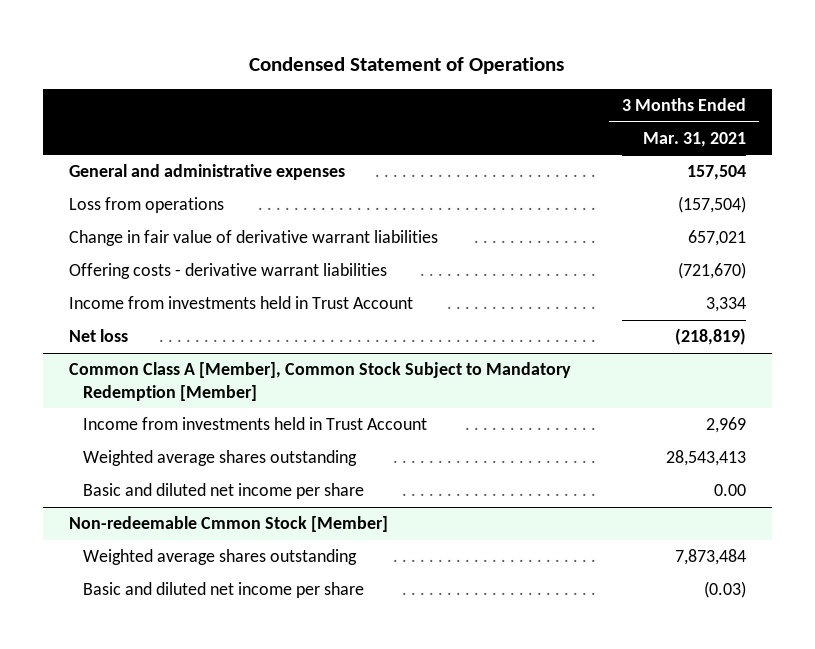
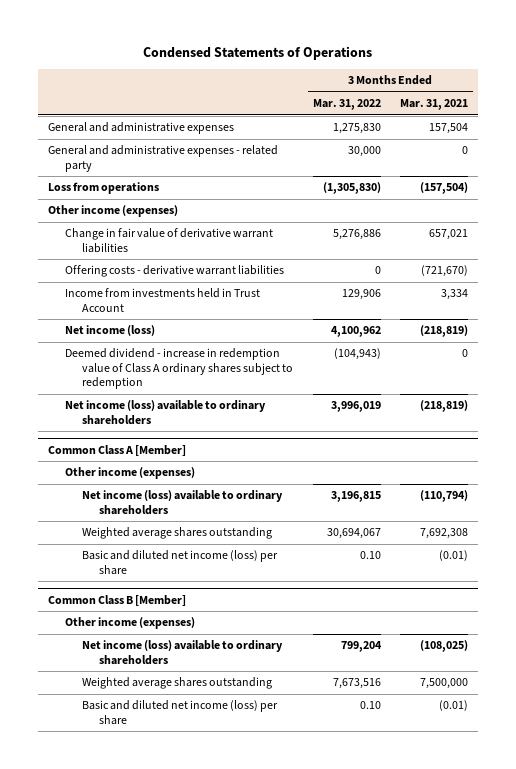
[249,56,565,74] Condensed Statement of Operations -> [143,45,373,60] Condensed Statements of Operations
none -> [312,99,381,111] Mar. 31, 2022
none -> [47,145,278,172] General and administrative expenses - related party
none -> [47,205,178,218] Other income (expenses)
[68,362,571,401] Common Class A [Member], Common Stock Subject to Mandatory Redemption [Member] -> none
[83,417,428,431] Income from investments held in Trust Account -> none
[68,516,388,533] Non-redeemable Cmmon Stock [Member] -> none
[68,329,128,343] Net loss -> [64,325,155,337] Net income (loss)
none -> [64,348,294,390] Deemed dividend - increase in redemption value of Class A ordinary shares subject to redemption
none -> [64,400,266,425] Net income (loss) available to ordinary shareholders
none -> [47,444,186,456] Common Class A [Member]
none -> [64,467,195,480] Other income (expenses)
none -> [82,490,284,515] Net income (loss) available to ordinary shareholders
[666,450,747,467] 28,543,413 -> [420,528,469,540] 7,692,308
[83,483,365,500] Basic and diluted net income per share -> [82,550,279,575] Basic and diluted net income (loss) per share
[714,484,747,497] 0.00 -> [439,550,469,562] (0.01)
none -> [47,594,186,606] Common Class B [Member]
none -> [64,617,195,630] Other income (expenses)
none -> [82,640,284,665] Net income (loss) available to ordinary shareholders
[675,549,747,566] 7,873,484 -> [420,678,469,690] 7,500,000
[83,582,365,599] Basic and diluted net income per share -> [82,700,279,725] Basic and diluted net income (loss) per share
[704,581,747,599] (0.03) -> [439,700,469,712] (0.01)

